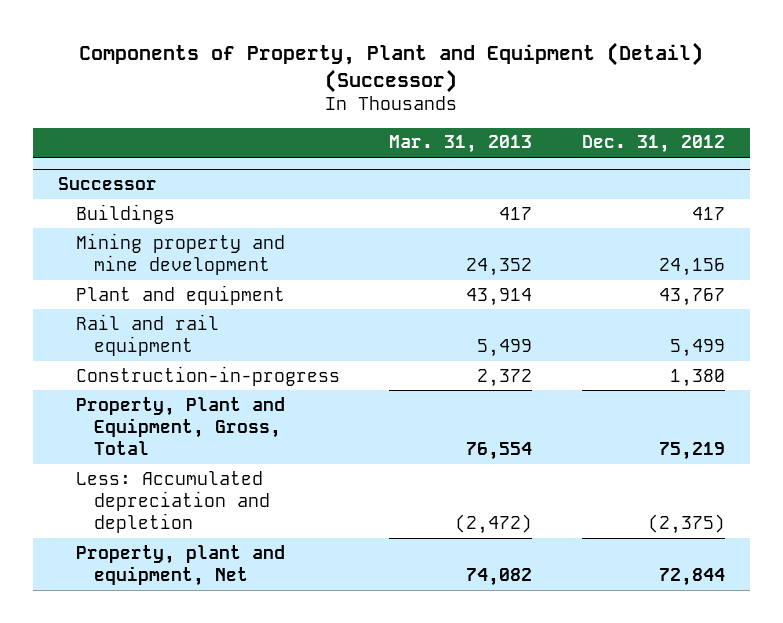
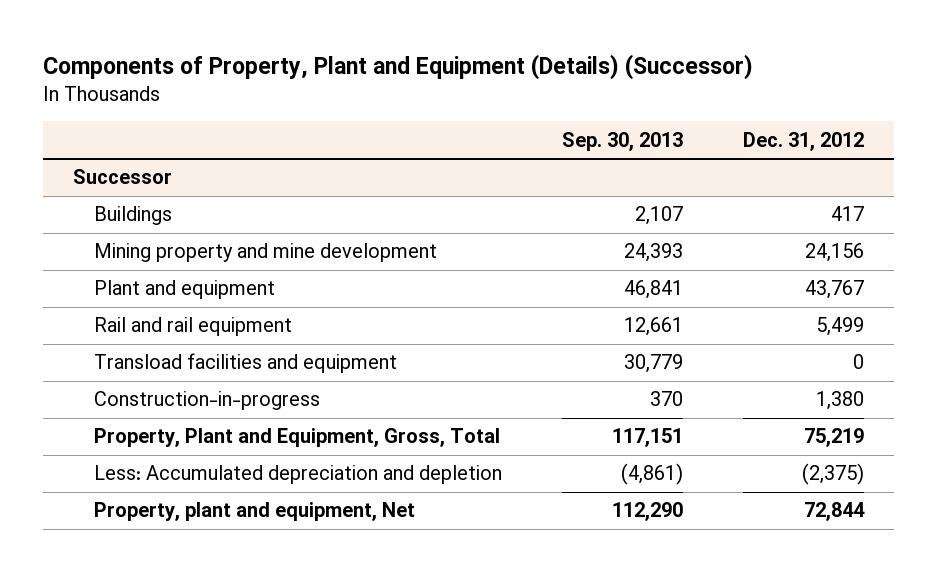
[79,41,704,93] Components of Property, Plant and Equipment (Detail) (Successor) -> [43,54,754,81] Components of Property, Plant and Equipment (Details) (Successor)
[389,135,533,154] Mar. 31, 2013 -> none
none -> [561,131,683,151] Sep. 30, 2013
none -> [94,353,398,374] Transload facilities and equipment

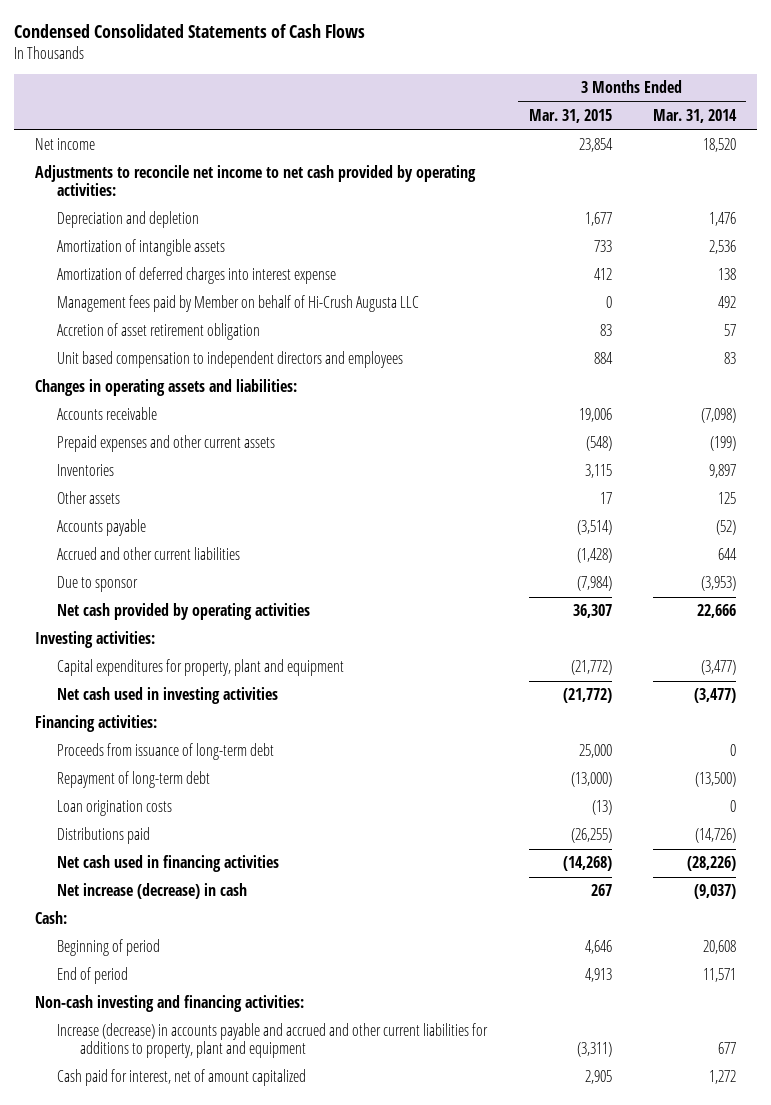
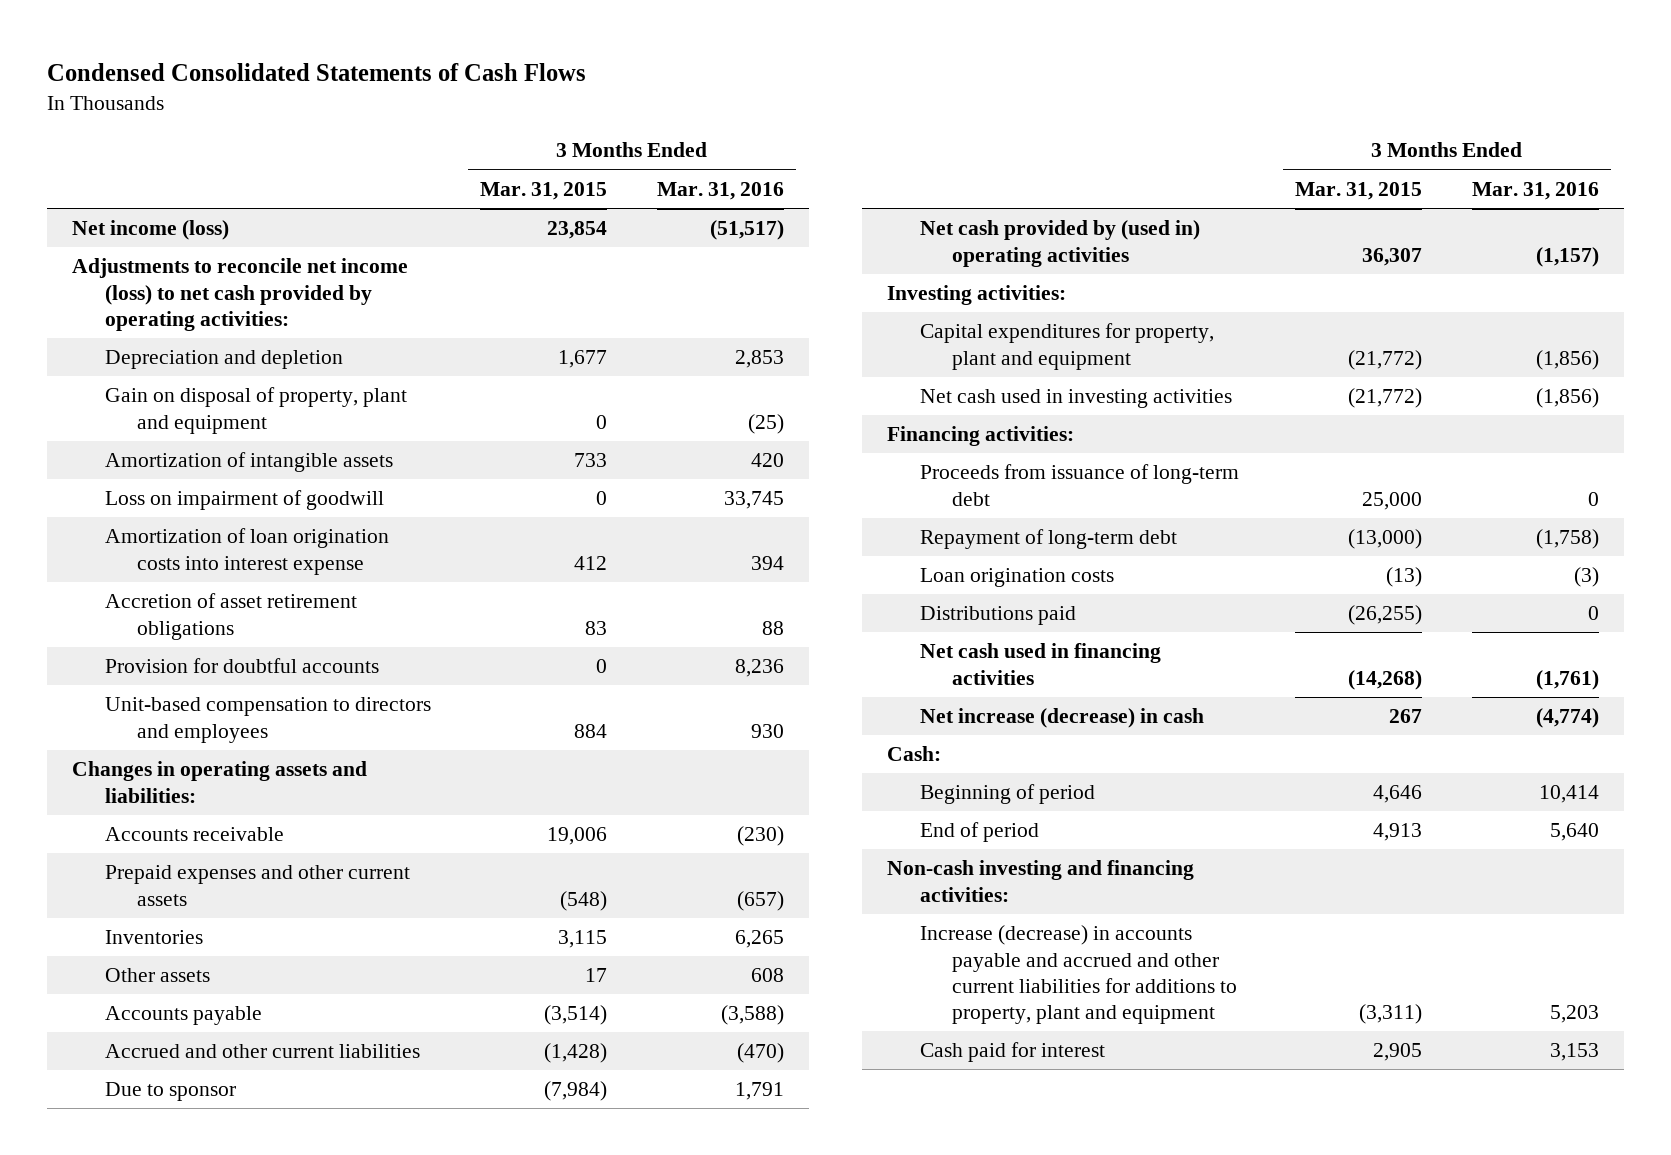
[653,109,738,124] Mar. 31, 2014 -> none
none -> [656,181,784,200] Mar. 31, 2016
[35,138,96,151] Net income -> [72,220,230,241] Net income (loss)
[35,165,477,197] Adjustments to reconcile net income to net cash provided by operating activities: -> [72,258,409,331] Adjustments to reconcile net income (loss) to net cash provided by operating activities:
none -> [104,387,407,434] Gain on disposal of property, plant and equipment
[57,295,420,313] Management fees paid by Member on behalf of Hi-Crush Augusta LLC -> none
none -> [104,490,384,511] Loss on impairment of goodwill
[57,267,337,285] Amortization of deferred charges into interest expense -> [104,528,389,575] Amortization of loan origination costs into interest expense
[57,323,261,341] Accretion of asset retirement obligation -> [104,593,357,640] Accretion of asset retirement obligations
none -> [104,658,379,674] Provision for doubtful accounts
[57,351,404,369] Unit based compensation to independent directors and employees -> [104,697,431,743] Unit-based compensation to directors and employees
[57,603,311,621] Net cash provided by operating activities -> [919,220,1200,267] Net cash provided by (used in) operating activities
[57,1069,307,1087] Cash paid for interest, net of amount capitalized -> [919,1042,1105,1063] Cash paid for interest

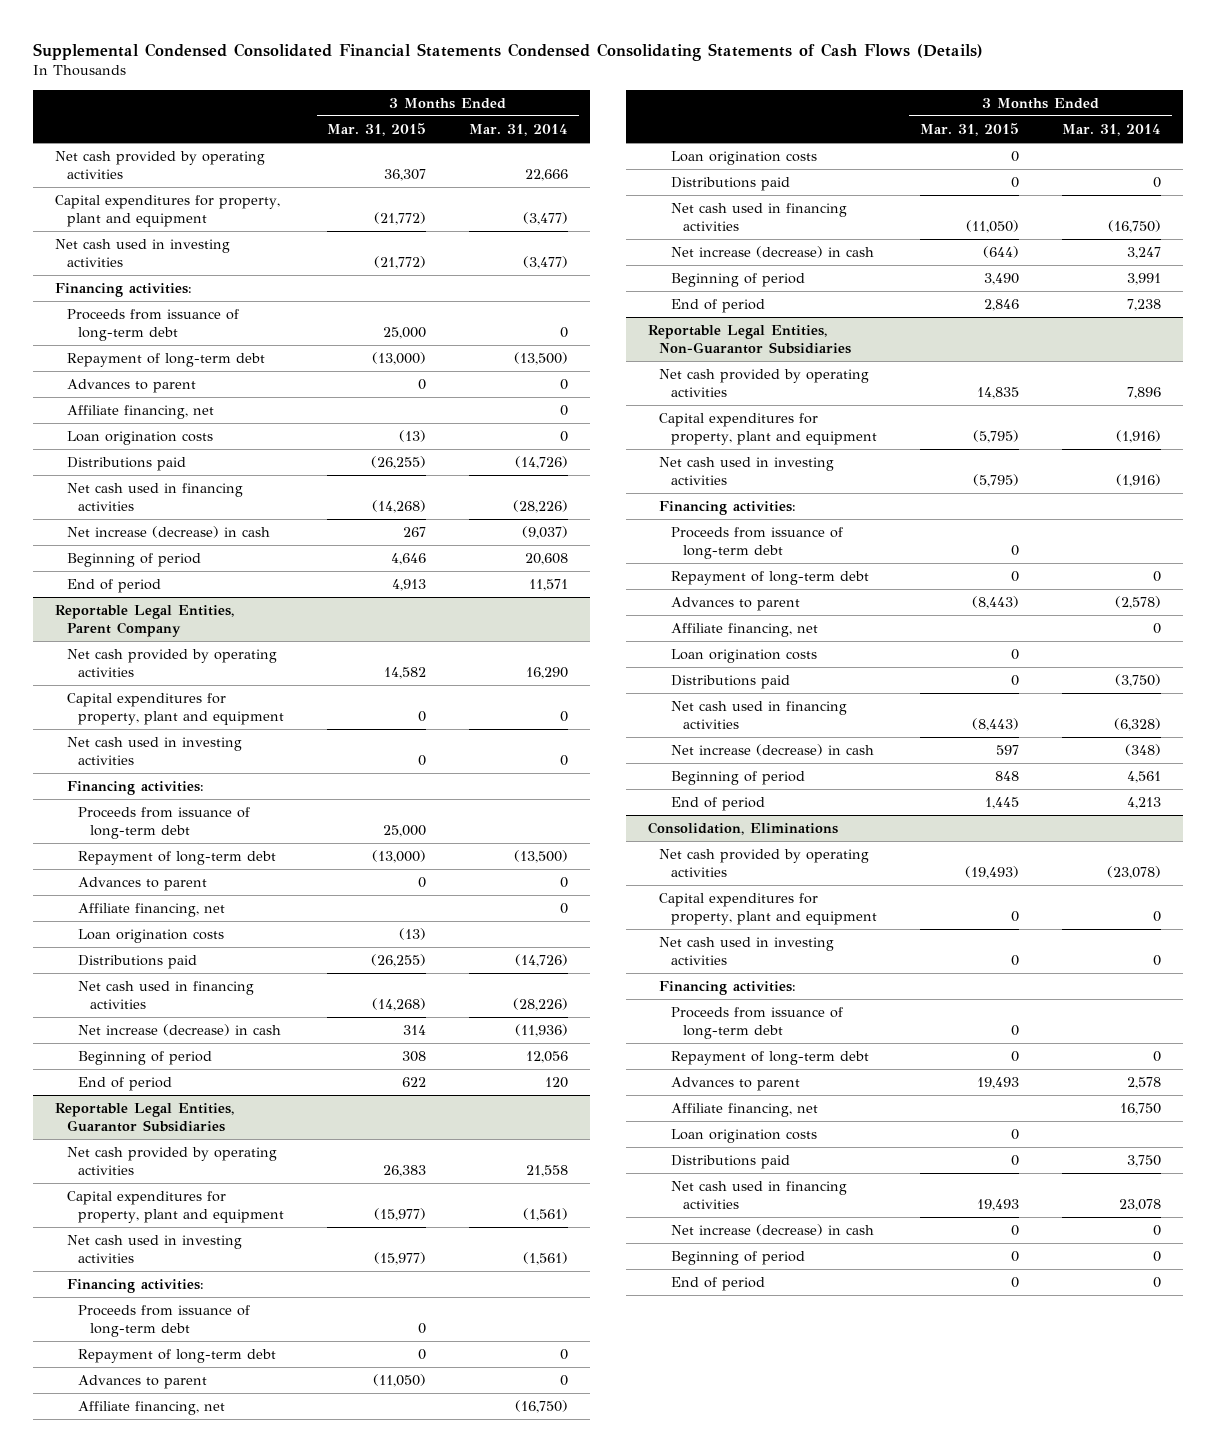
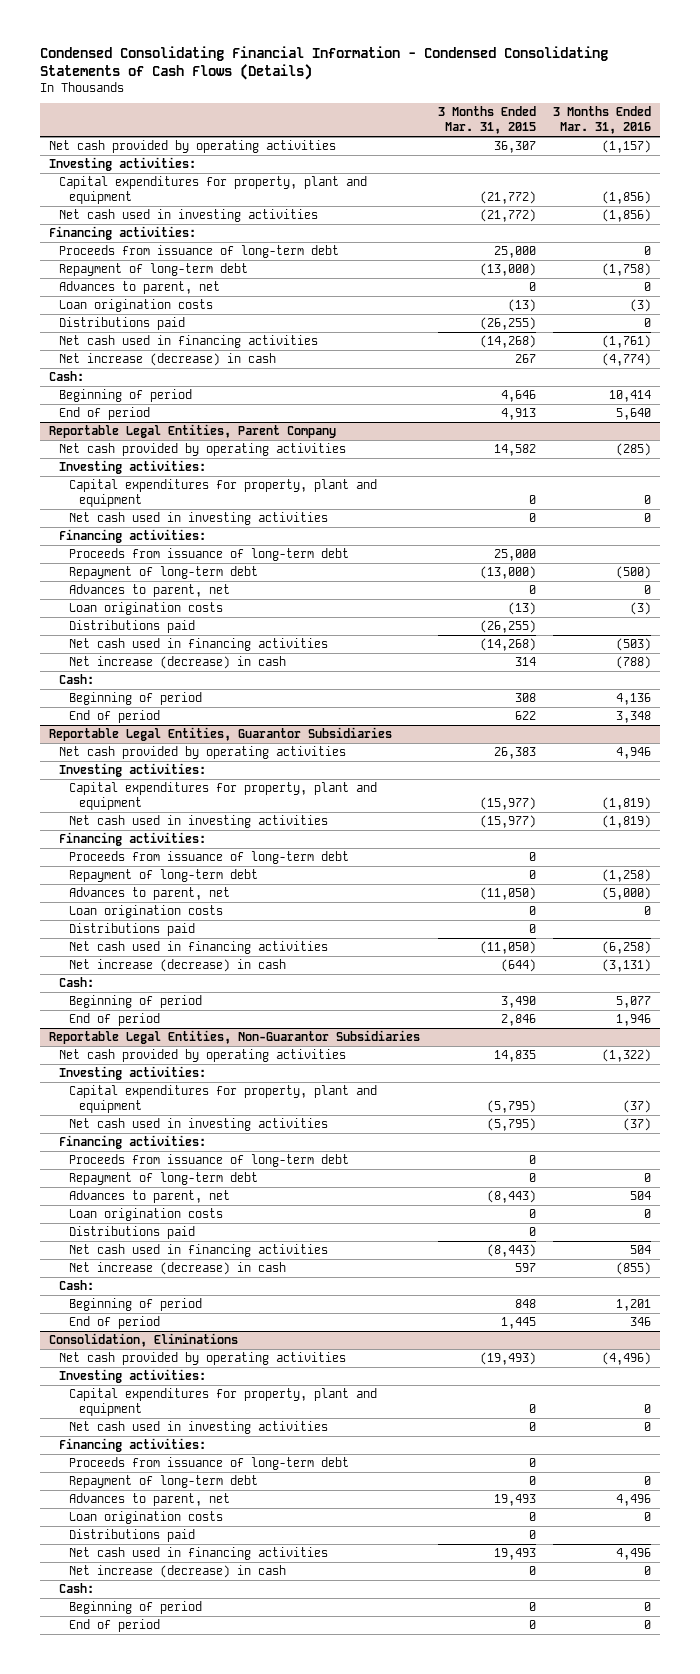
[33,42,984,61] Supplemental Condensed Consolidated Financial Statements Condensed Consolidating Statements of Cash Flows (Details) -> [39,45,608,80] Condensed Consolidating Financial Information - Condensed Consolidating Statements of Cash Flows (Details)
[469,124,569,137] Mar. 31, 2014 -> none
none -> [553,106,652,135] 3 Months Ended Mar. 31, 2016
none -> [48,157,196,172] Investing activities:
[66,405,214,420] Affiliate financing, net -> none
[66,379,196,394] Advances to parent -> [58,281,220,295] Advances to parent, net
none -> [48,371,84,382] Cash:
none -> [58,460,206,475] Investing activities:
[78,903,226,918] Affiliate financing, net -> none
[78,877,208,892] Advances to parent -> [68,584,230,598] Advances to parent, net
none -> [58,674,94,685] Cash:
none -> [58,763,206,778] Investing activities:
[78,1401,226,1416] Affiliate financing, net -> none
[78,1375,208,1390] Advances to parent -> [68,887,230,901] Advances to parent, net
none -> [58,977,94,988] Cash:
none -> [58,1066,206,1081] Investing activities:
[671,623,819,638] Affiliate financing, net -> none
[671,597,801,612] Advances to parent -> [68,1190,230,1204] Advances to parent, net
none -> [58,1280,94,1291] Cash:
none -> [58,1369,206,1384] Investing activities:
[671,1103,819,1118] Affiliate financing, net -> none
[671,1077,801,1092] Advances to parent -> [68,1493,230,1507] Advances to parent, net
none -> [58,1583,94,1594] Cash:

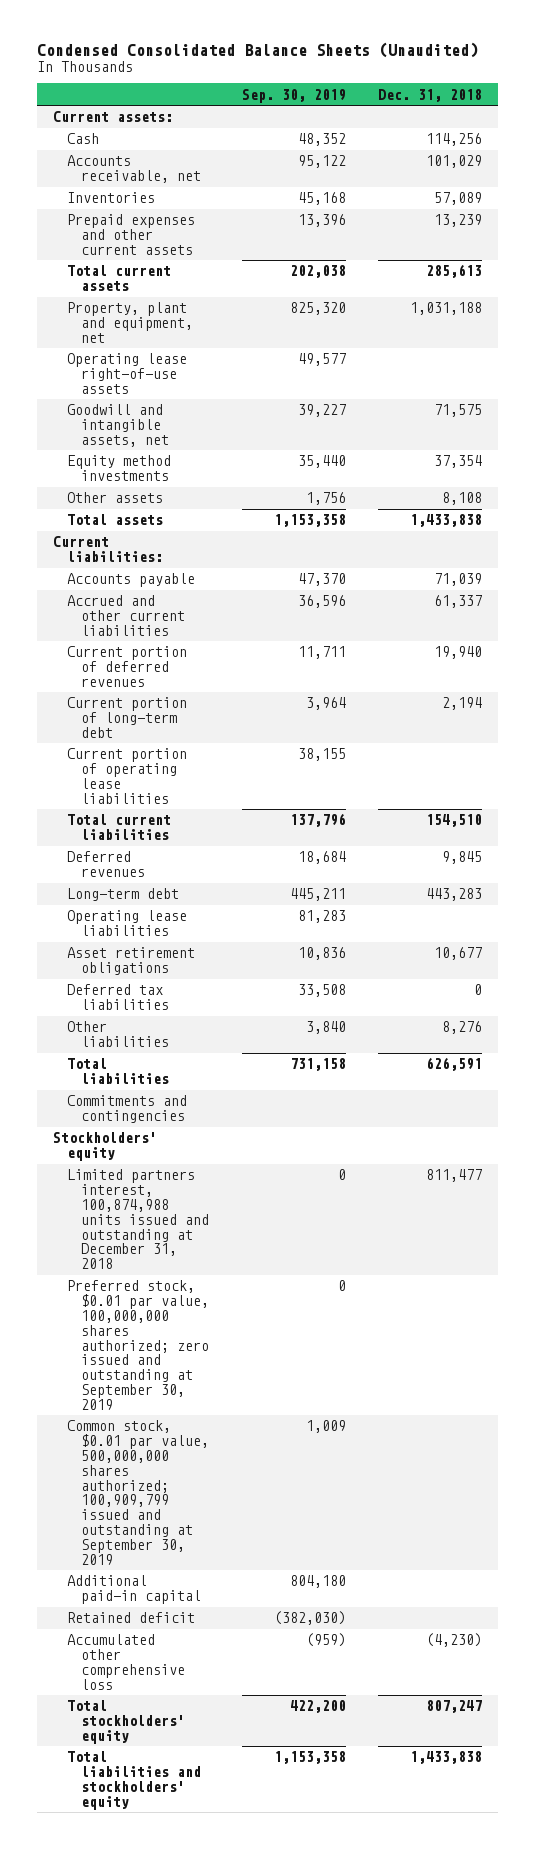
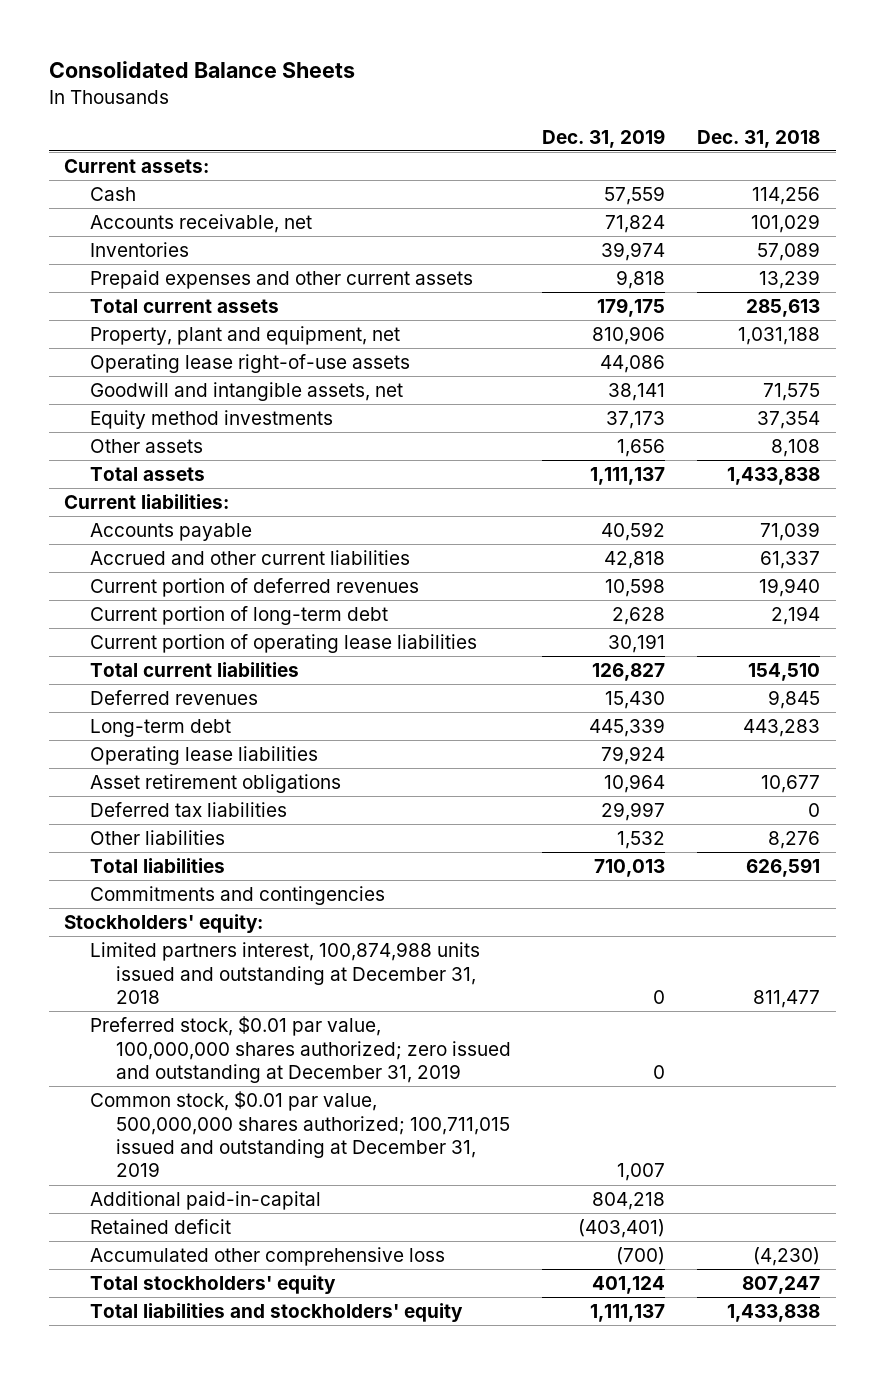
[37,41,479,58] Condensed Consolidated Balance Sheets (Unaudited) -> [48,60,355,78] Consolidated Balance Sheets
[241,88,346,103] Sep. 30, 2019 -> none
none -> [542,128,666,148] Dec. 31, 2019
[53,1132,158,1162] Stockholders' equity -> [64,914,264,934] Stockholders' equity:
[67,1280,210,1410] Preferred stock, $0.01 par value, 100,000,000 shares authorized; zero issued and outstanding at September 30, 2019 -> [90,1016,511,1083] Preferred stock, $0.01 par value, 100,000,000 shares authorized; zero issued and outstanding at December 31, 2019
[67,1420,210,1565] Common stock, $0.01 par value, 500,000,000 shares authorized; 100,909,799 issued and outstanding at September 30, 2019 -> [90,1091,510,1178] Common stock, $0.01 par value, 500,000,000 shares authorized; 100,711,015 issued and outstanding at December 31, 2019
[67,1575,202,1605] Additional paid-in capital -> [90,1191,322,1211] Additional paid-in-capital

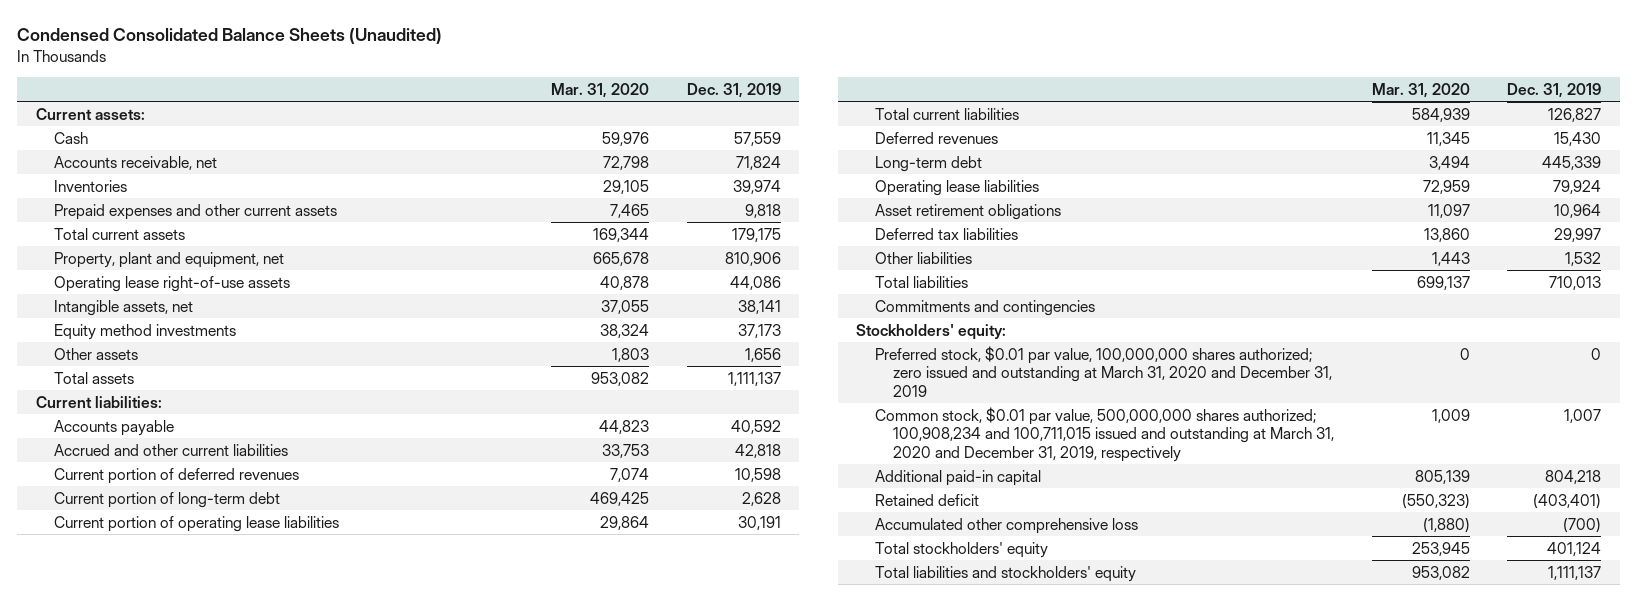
[48,60,355,78] Consolidated Balance Sheets -> [17,27,443,44] Condensed Consolidated Balance Sheets (Unaudited)
[696,129,820,148] Dec. 31, 2018 -> none
none -> [551,82,650,98] Mar. 31, 2020
[90,382,404,402] Goodwill and intangible assets, net -> [54,299,194,316] Intangible assets, net
[90,942,481,1004] Limited partners interest, 100,874,988 units issued and outstanding at December 31, 2018 -> none
[90,1016,511,1083] Preferred stock, $0.01 par value, 100,000,000 shares authorized; zero issued and outstanding at December 31, 2019 -> [874,345,1333,397] Preferred stock, $0.01 par value, 100,000,000 shares authorized; zero issued and outstanding at March 31, 2020 and December 31, 2019
[90,1091,510,1178] Common stock, $0.01 par value, 500,000,000 shares authorized; 100,711,015 issued and outstanding at December 31, 2019 -> [874,406,1335,462] Common stock, $0.01 par value, 500,000,000 shares authorized; 100,908,234 and 100,711,015 issued and outstanding at March 31, 2020 and December 31, 2019, respectively
[90,1191,322,1211] Additional paid-in-capital -> [874,469,1041,486] Additional paid-in capital

